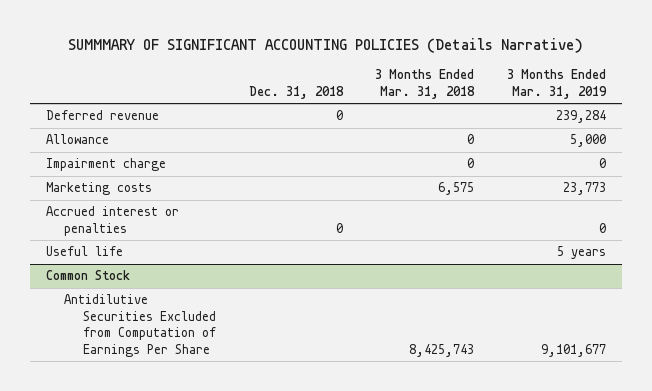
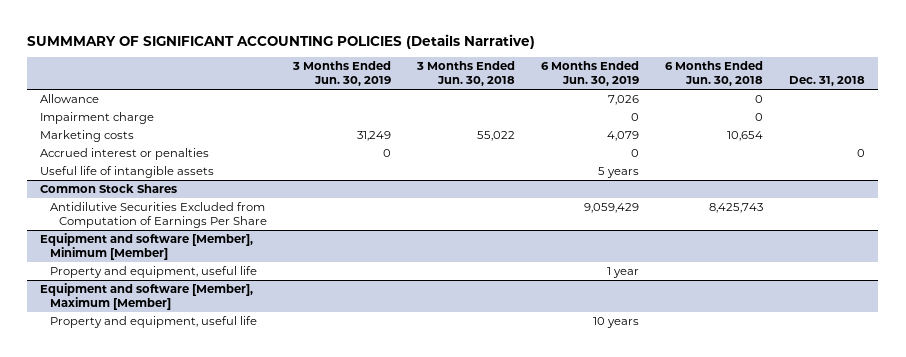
[375,69,476,99] 3 Months Ended Mar. 31, 2018 -> none
[507,69,608,99] 3 Months Ended Mar. 31, 2019 -> none
none -> [292,61,392,87] 3 Months Ended Jun. 30, 2019
none -> [416,61,516,87] 3 Months Ended Jun. 30, 2018
none -> [541,61,640,87] 6 Months Ended Jun. 30, 2019
none -> [665,61,764,87] 6 Months Ended Jun. 30, 2018
[45,110,159,121] Deferred revenue -> none
[45,246,123,257] Useful life -> [40,165,215,178] Useful life of intangible assets
[45,270,130,281] Common Stock -> [40,183,178,193] Common Stock Shares
none -> [40,232,254,261] Equipment and software [Member], Minimum [Member]
none -> [49,265,257,278] Property and equipment, useful life
none -> [40,282,254,311] Equipment and software [Member], Maximum [Member]
none -> [49,315,257,328] Property and equipment, useful life

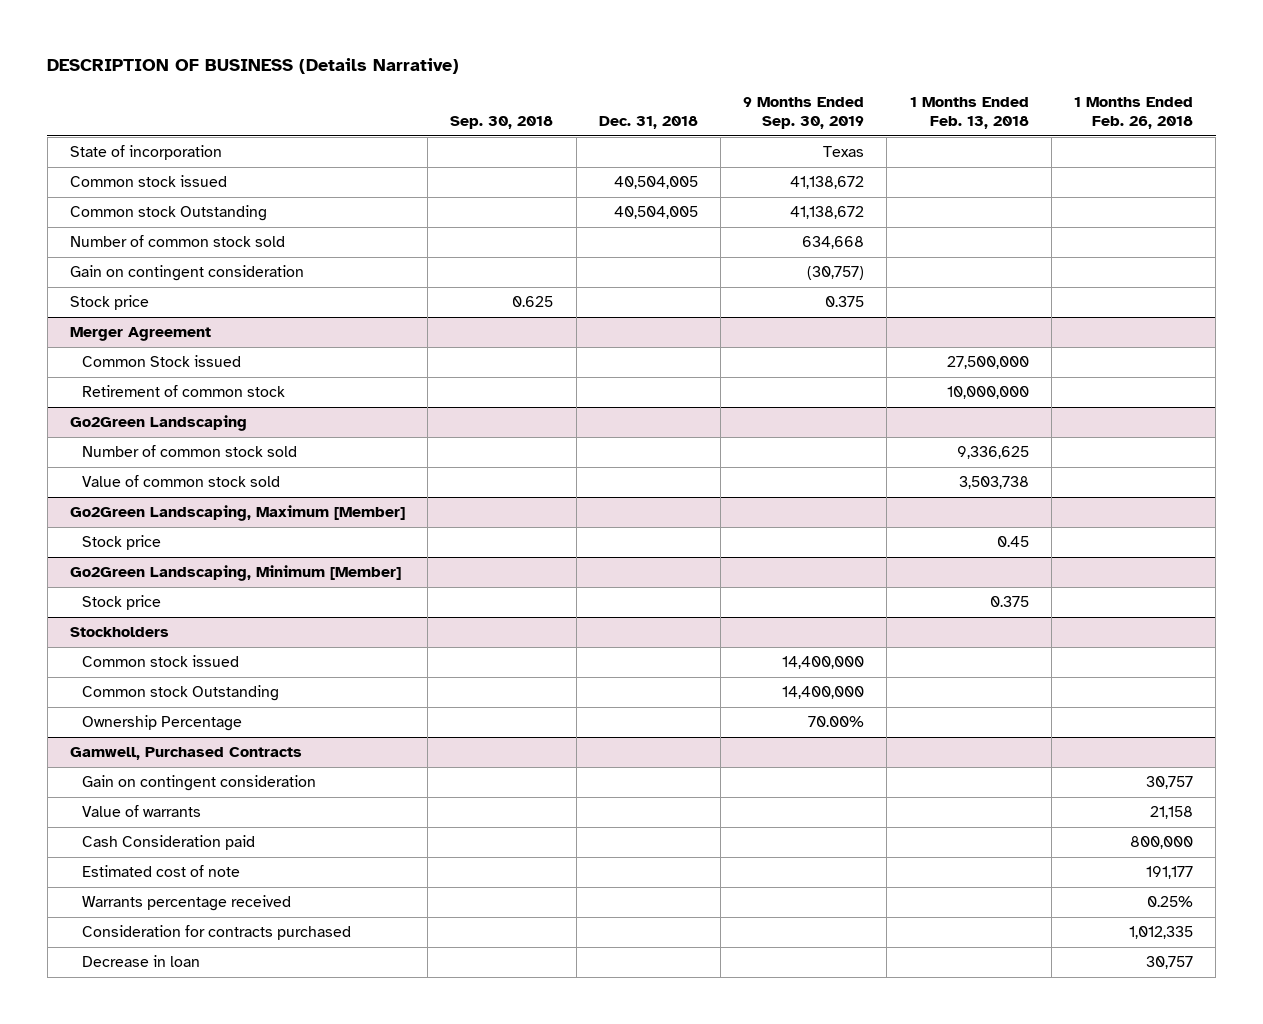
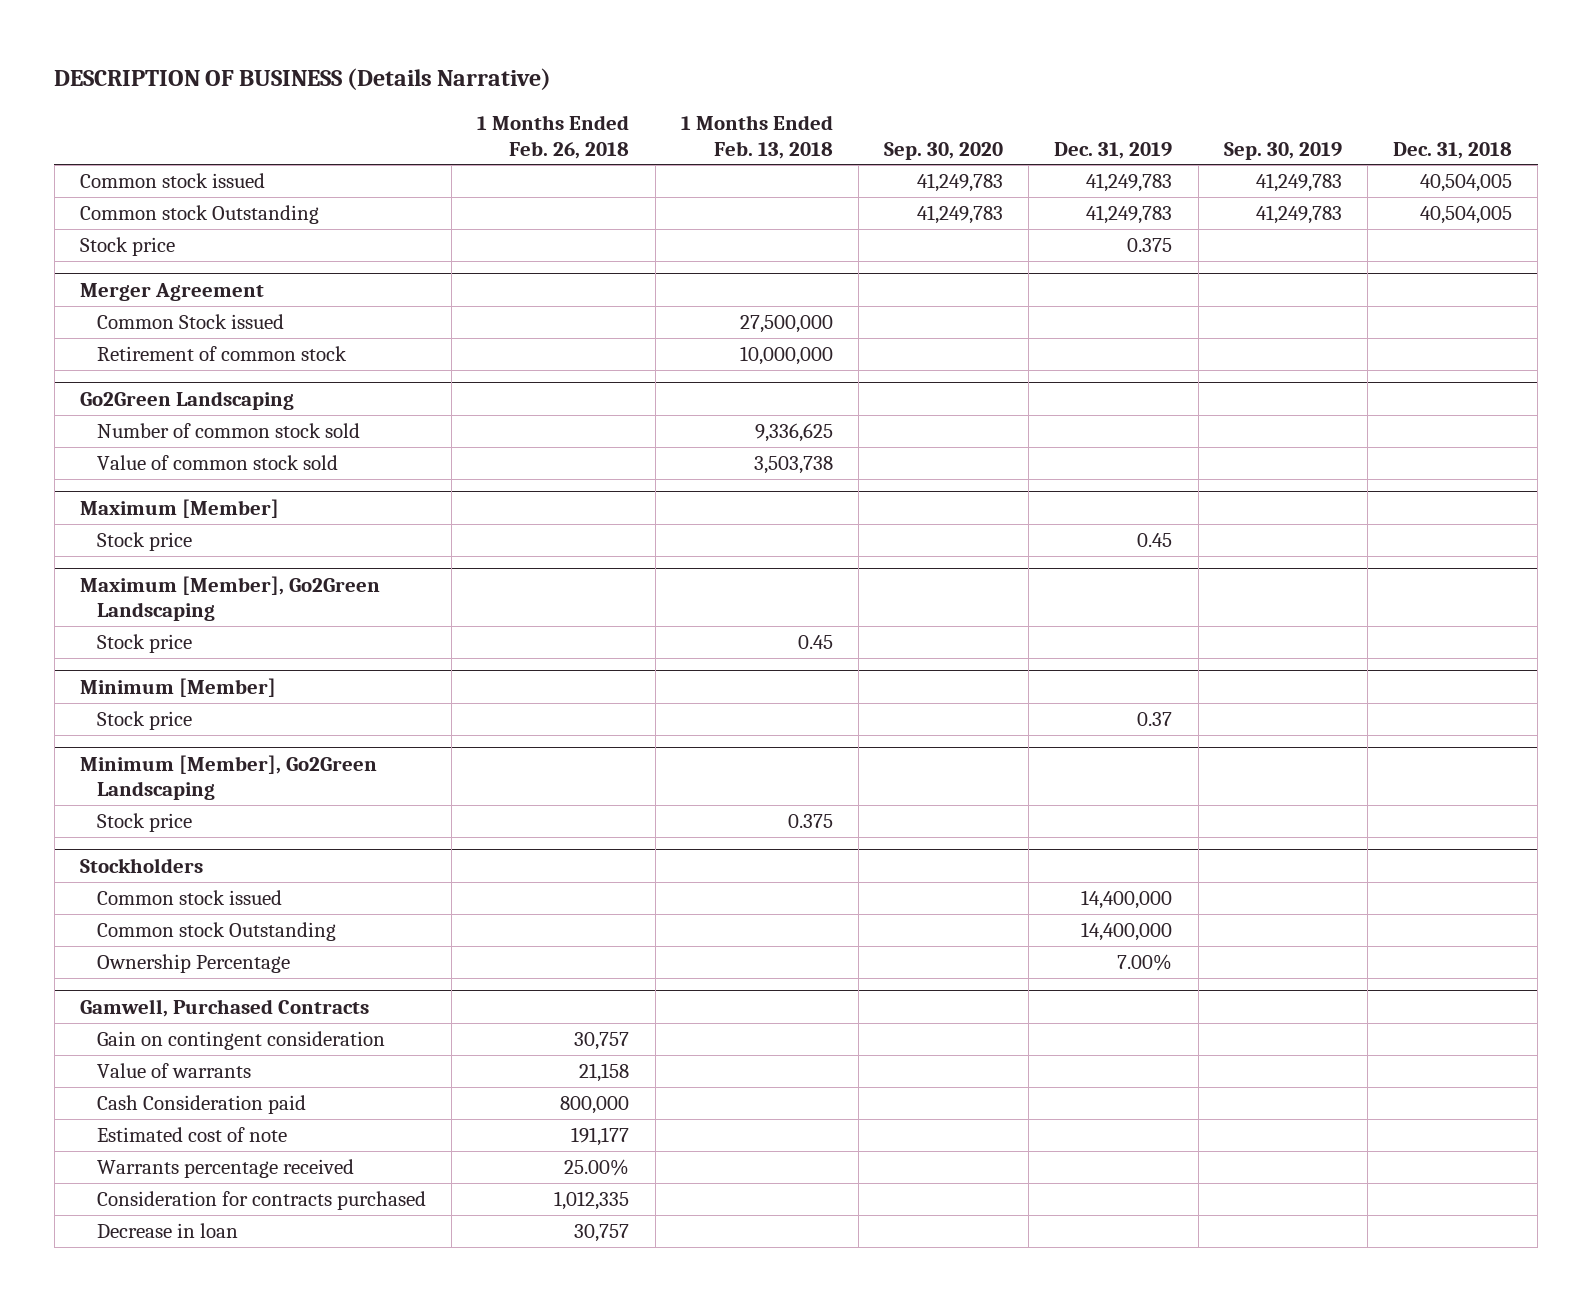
[450,115,554,129] Sep. 30, 2018 -> none
[743,96,865,129] 9 Months Ended Sep. 30, 2019 -> none
none -> [884,141,1004,160] Sep. 30, 2020
none -> [1054,141,1173,159] Dec. 31, 2019
none -> [1223,141,1342,160] Sep. 30, 2019
[70,145,223,161] State of incorporation -> none
[70,235,286,248] Number of common stock sold -> none
[70,265,305,282] Gain on contingent consideration -> none
none -> [79,498,279,518] Maximum [Member]
none -> [97,531,193,551] Stock price
[70,505,406,522] Go2Green Landscaping, Maximum [Member] -> [79,575,380,622] Maximum [Member], Go2Green Landscaping
none -> [79,677,276,697] Minimum [Member]
none -> [97,710,193,730] Stock price
[70,565,402,582] Go2Green Landscaping, Minimum [Member] -> [79,754,377,801] Minimum [Member], Go2Green Landscaping
[1146,896,1193,908] 0.25% -> [564,1158,630,1176] 25.00%

